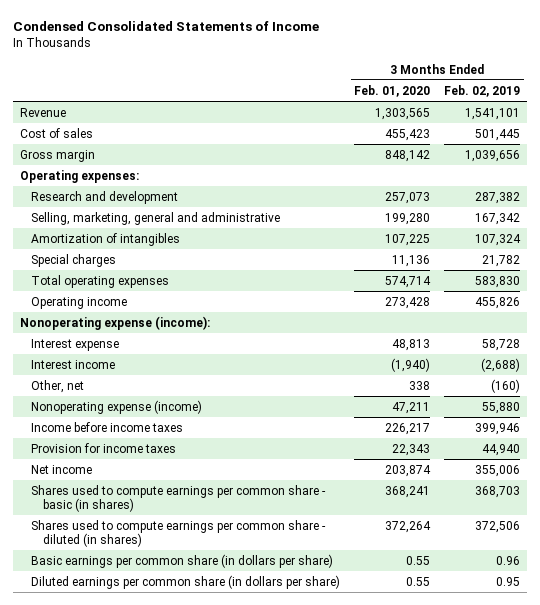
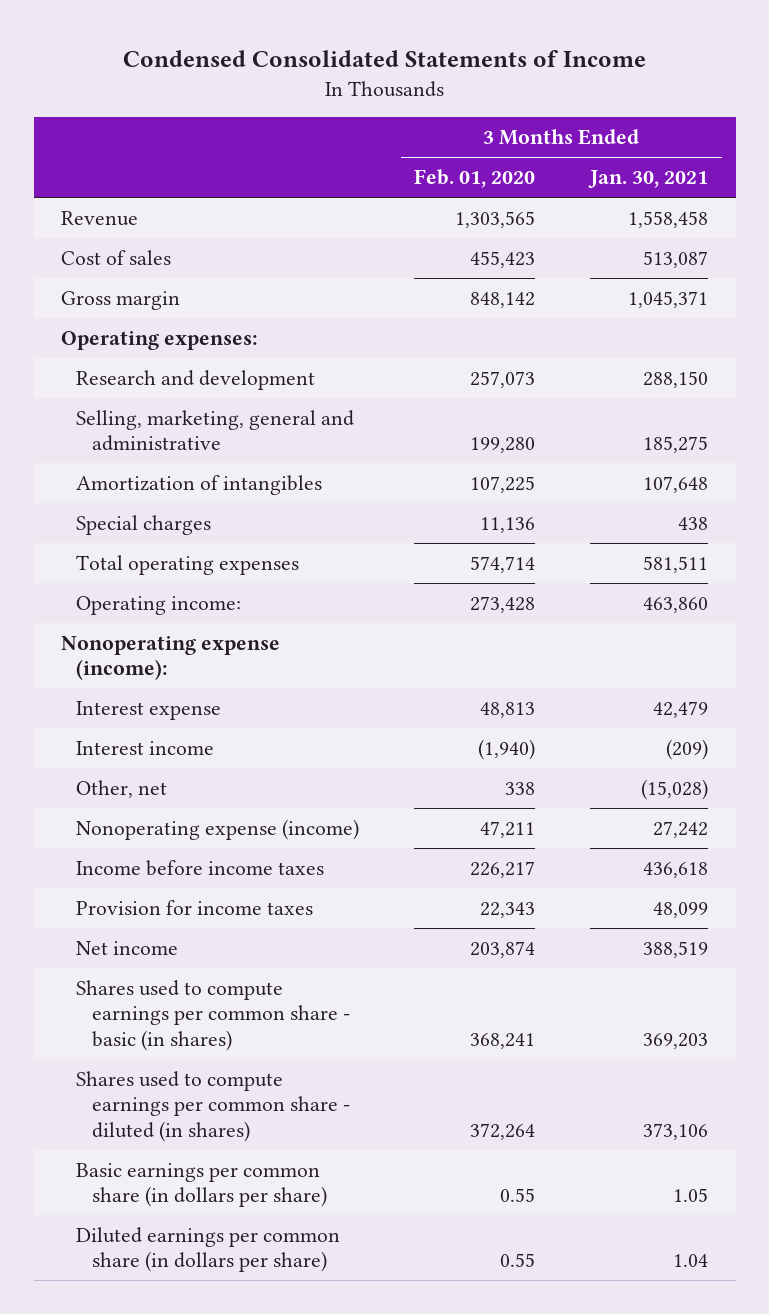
[444,84,521,97] Feb. 02, 2019 -> none
none -> [588,170,709,189] Jan. 30, 2021
[31,296,128,309] Operating income -> [76,595,242,615] Operating income:

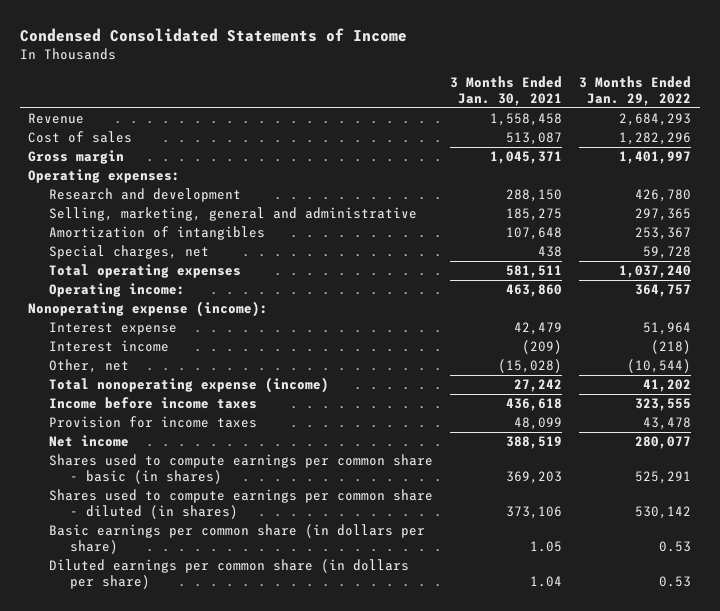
[414,169,536,189] Feb. 01, 2020 -> none
none -> [579,75,692,106] 3 Months Ended Jan. 29, 2022
[76,514,212,535] Special charges -> [49,245,210,260] Special charges, net
[76,818,360,840] Nonoperating expense (income) -> [49,377,330,394] Total nonoperating expense (income)

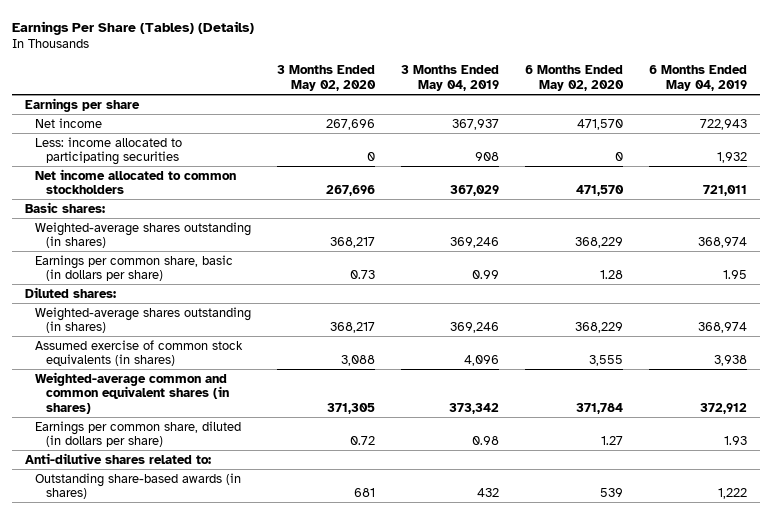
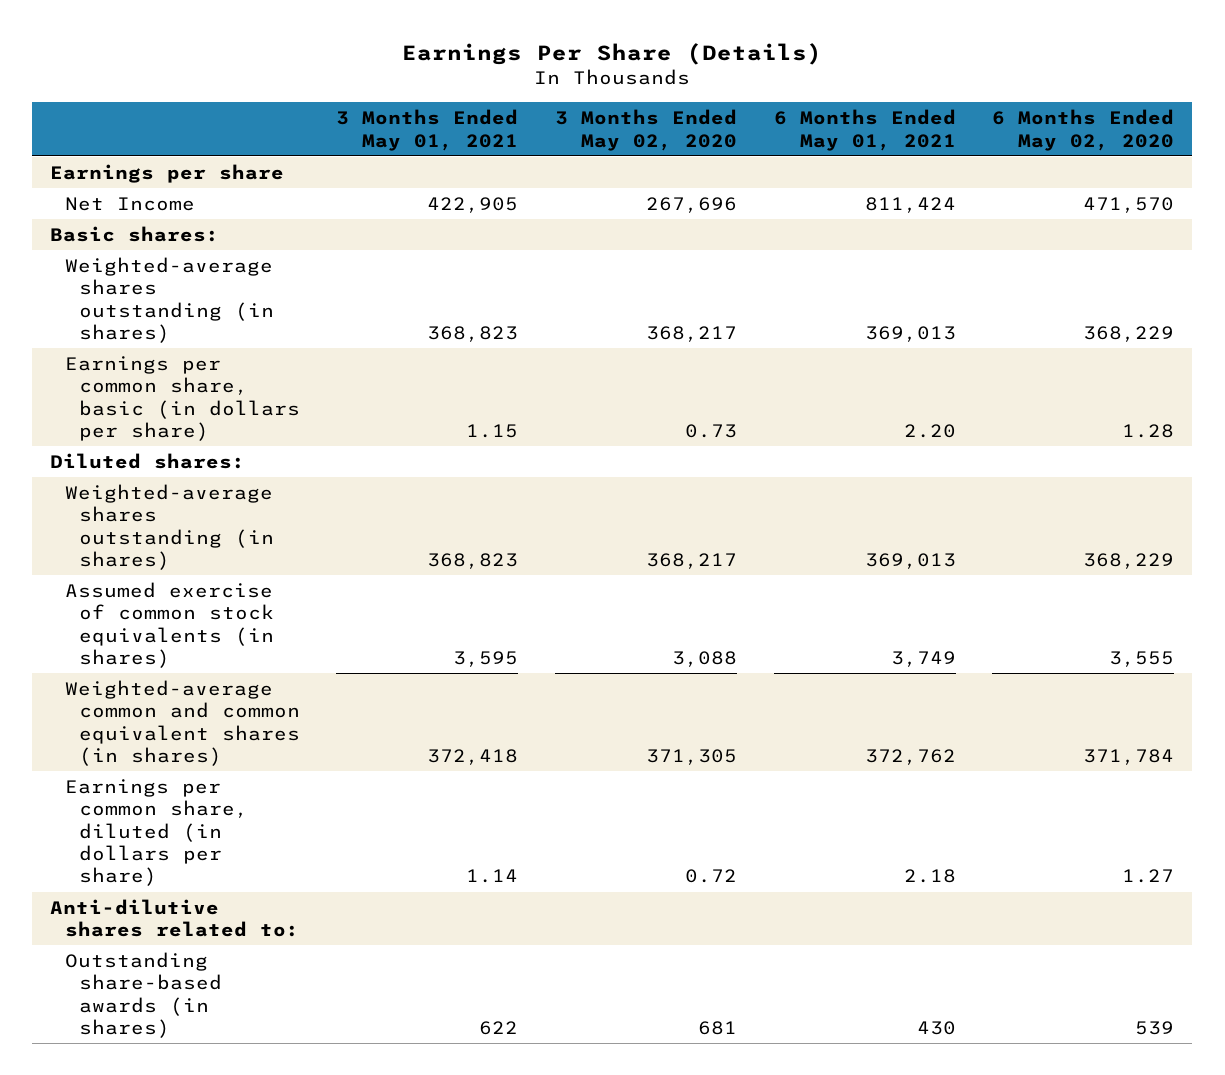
[12,20,255,35] Earnings Per Share (Tables) (Details) -> [402,43,823,66] Earnings Per Share (Details)
[401,65,500,91] 3 Months Ended May 04, 2019 -> none
[648,65,747,91] 6 Months Ended May 04, 2019 -> none
none -> [336,109,519,151] 3 Months Ended May 01, 2021
none -> [773,109,956,151] 6 Months Ended May 01, 2021
[35,136,183,166] Less: income allocated to participating securities -> none
[35,168,237,195] Net income allocated to common stockholders -> none
[35,117,103,128] Net income -> [64,196,195,211] Net Income

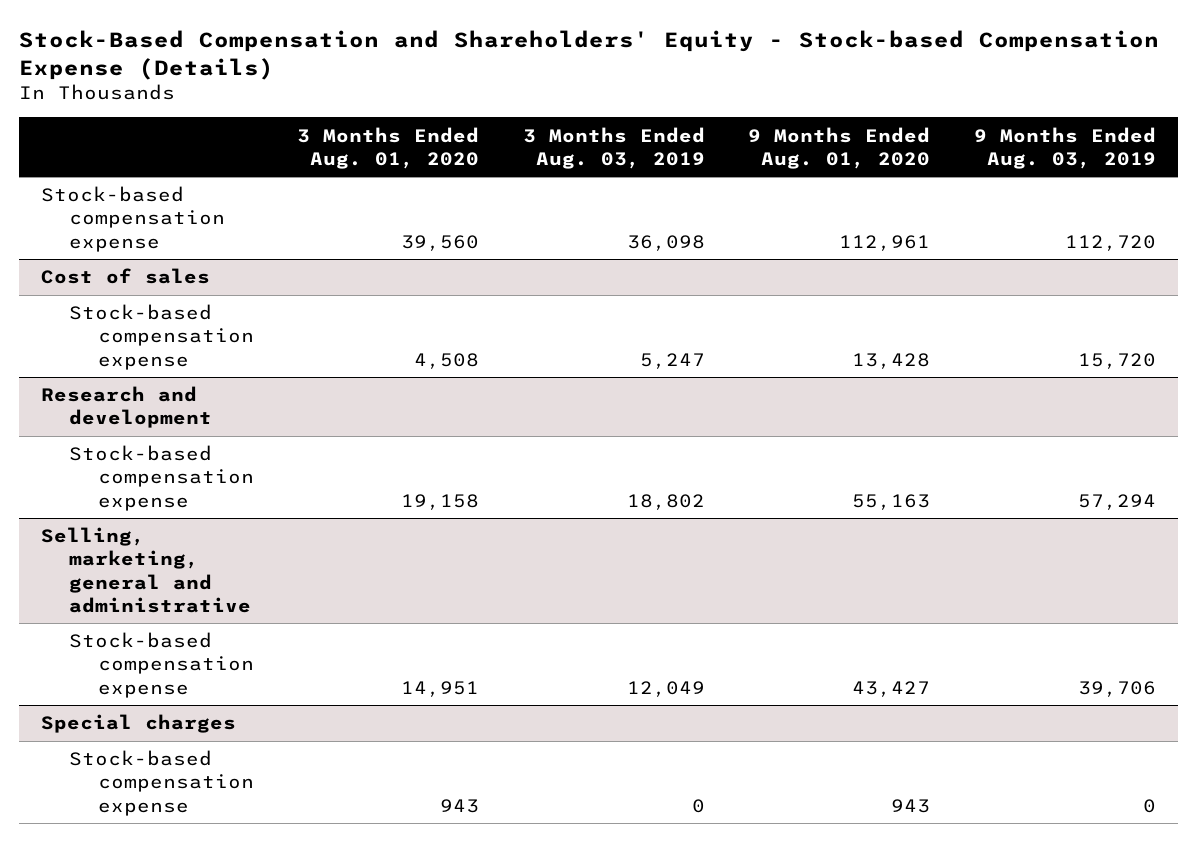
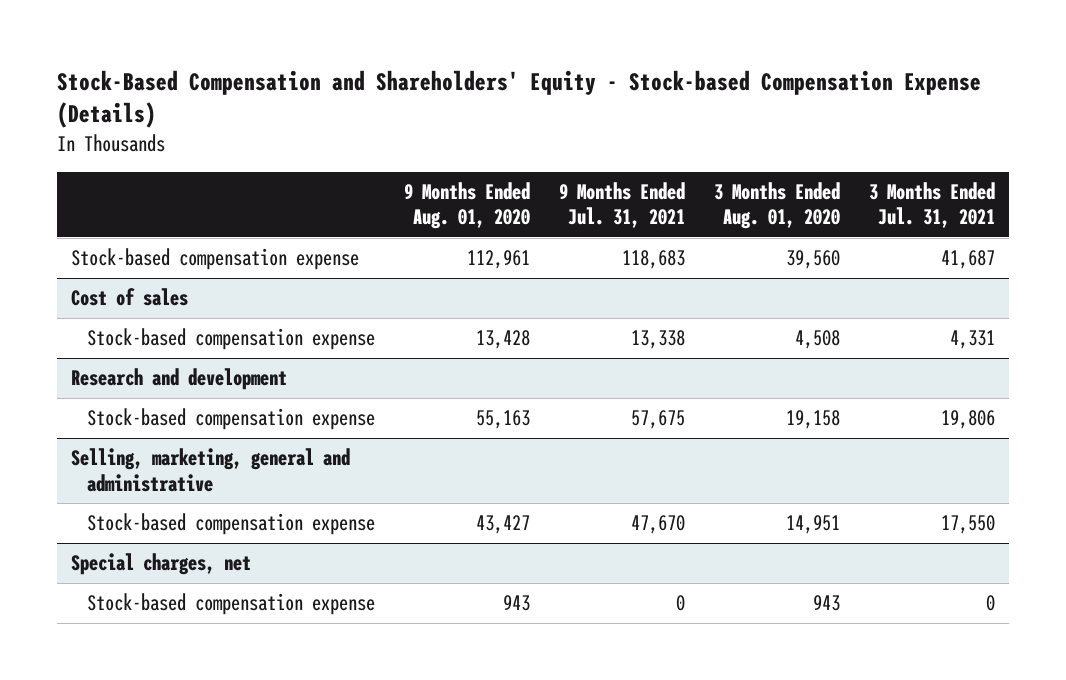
[522,126,705,169] 3 Months Ended Aug. 03, 2019 -> none
[973,126,1156,169] 9 Months Ended Aug. 03, 2019 -> none
none -> [558,181,685,229] 9 Months Ended Jul. 31, 2021
none -> [868,181,995,229] 3 Months Ended Jul. 31, 2021
[40,714,236,734] Special charges -> [71,553,252,576] Special charges, net

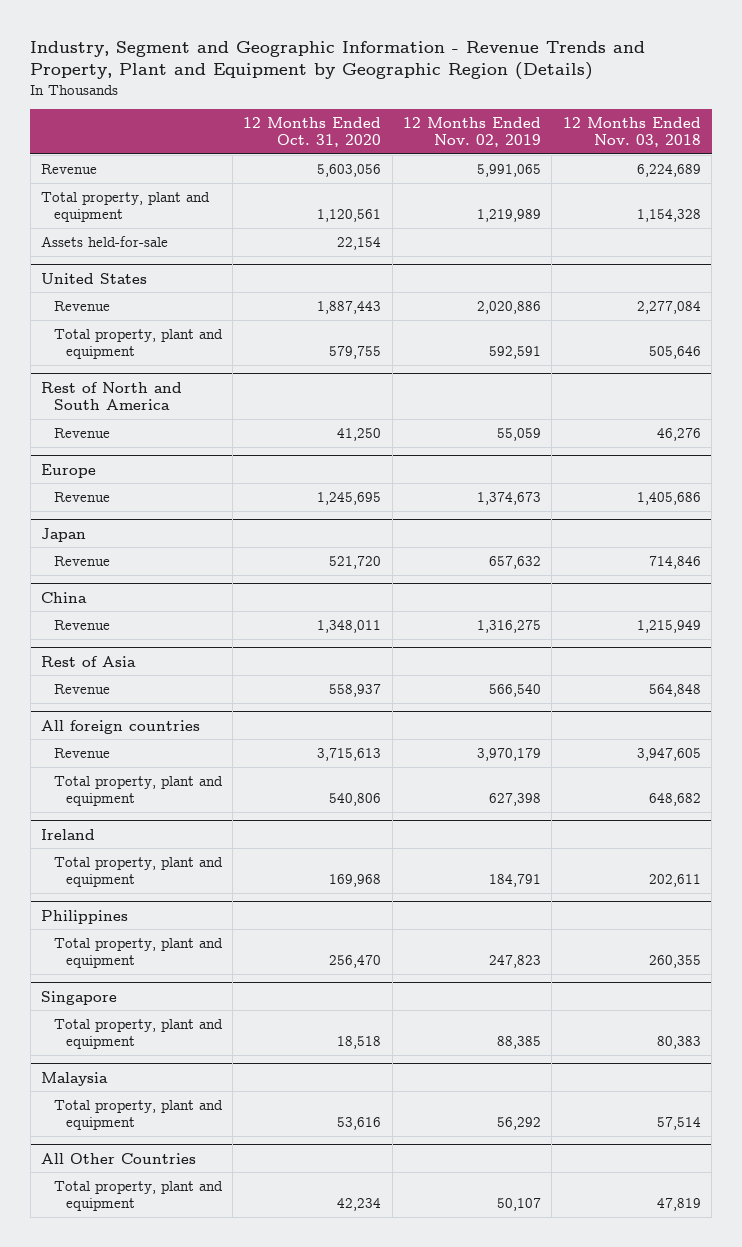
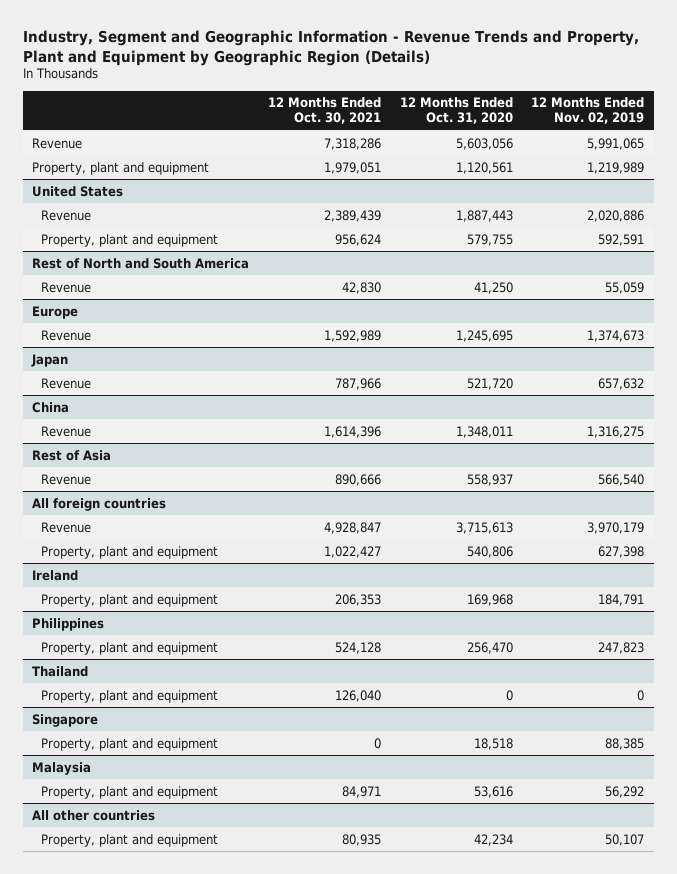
[562,116,701,148] 12 Months Ended Nov. 03, 2018 -> none
none -> [267,97,381,125] 12 Months Ended Oct. 30, 2021
[41,235,169,247] Assets held-for-sale -> none
[41,191,211,223] Total property, plant and equipment -> [32,161,210,175] Property, plant and equipment
[53,328,223,360] Total property, plant and equipment -> [41,233,219,247] Property, plant and equipment
[53,775,223,807] Total property, plant and equipment -> [41,545,219,559] Property, plant and equipment
[53,856,223,888] Total property, plant and equipment -> [41,593,219,607] Property, plant and equipment
[53,937,223,969] Total property, plant and equipment -> [41,641,219,655] Property, plant and equipment
none -> [32,665,89,677] Thailand
none -> [41,689,219,703] Property, plant and equipment
[53,1018,223,1050] Total property, plant and equipment -> [41,737,219,751] Property, plant and equipment
[53,1099,223,1131] Total property, plant and equipment -> [41,785,219,799] Property, plant and equipment
[41,1152,197,1164] All Other Countries -> [32,809,156,821] All other countries
[53,1180,223,1212] Total property, plant and equipment -> [41,833,219,847] Property, plant and equipment

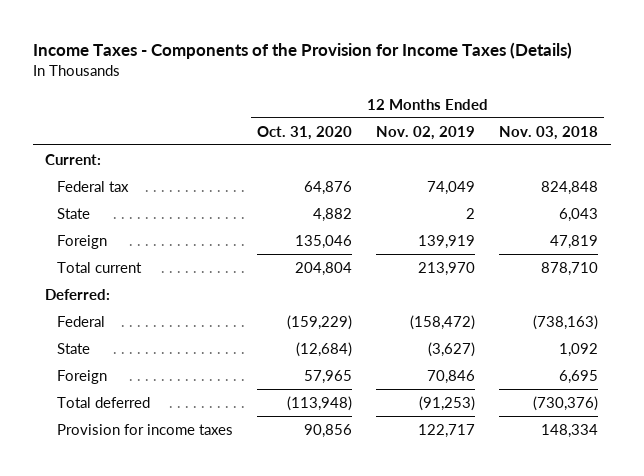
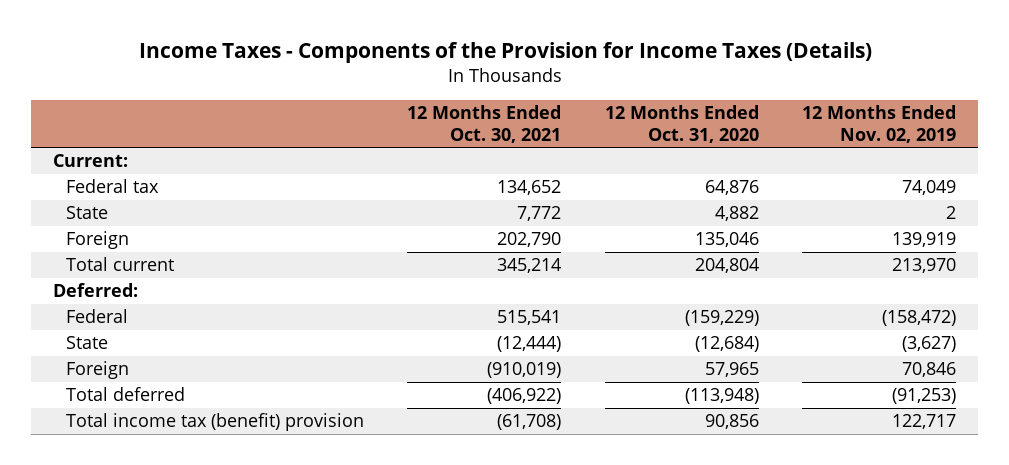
[499,125,599,140] Nov. 03, 2018 -> none
none -> [407,105,562,143] 12 Months Ended Oct. 30, 2021
[56,423,233,435] Provision for income taxes -> [65,413,364,432] Total income tax (benefit) provision

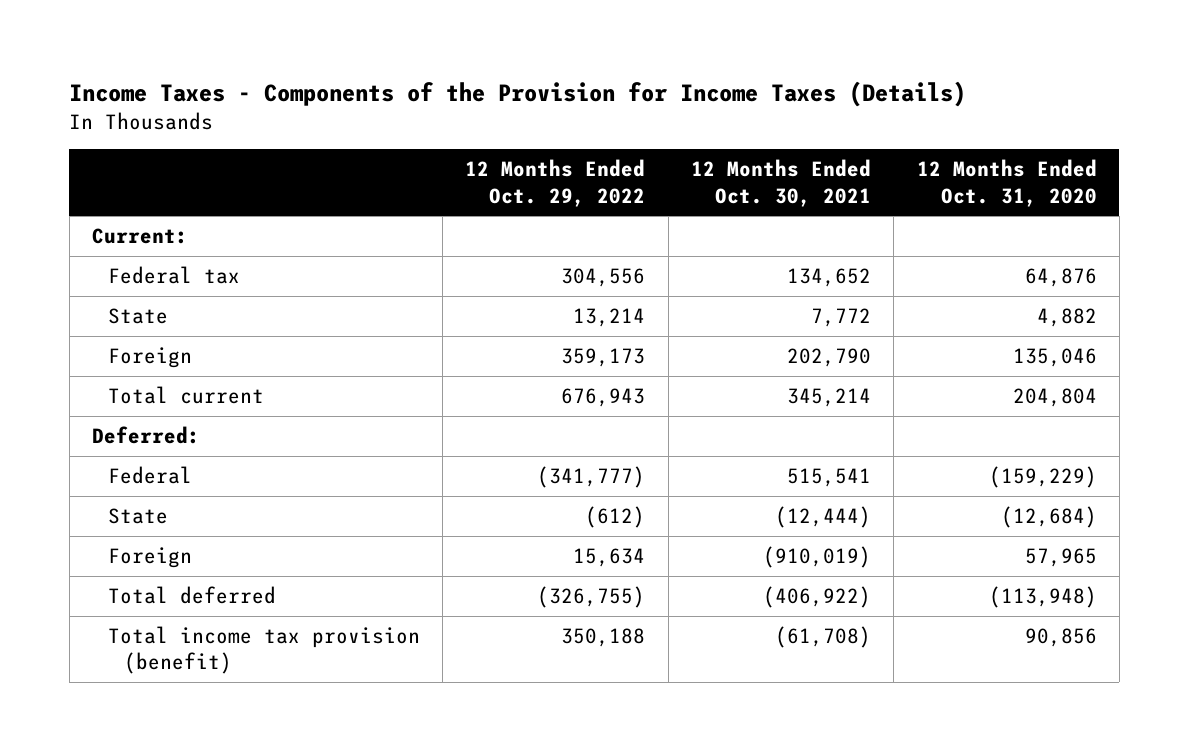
[802,105,957,143] 12 Months Ended Nov. 02, 2019 -> none
none -> [465,159,646,207] 12 Months Ended Oct. 29, 2022
[65,413,364,432] Total income tax (benefit) provision -> [107,626,420,675] Total income tax provision (benefit)

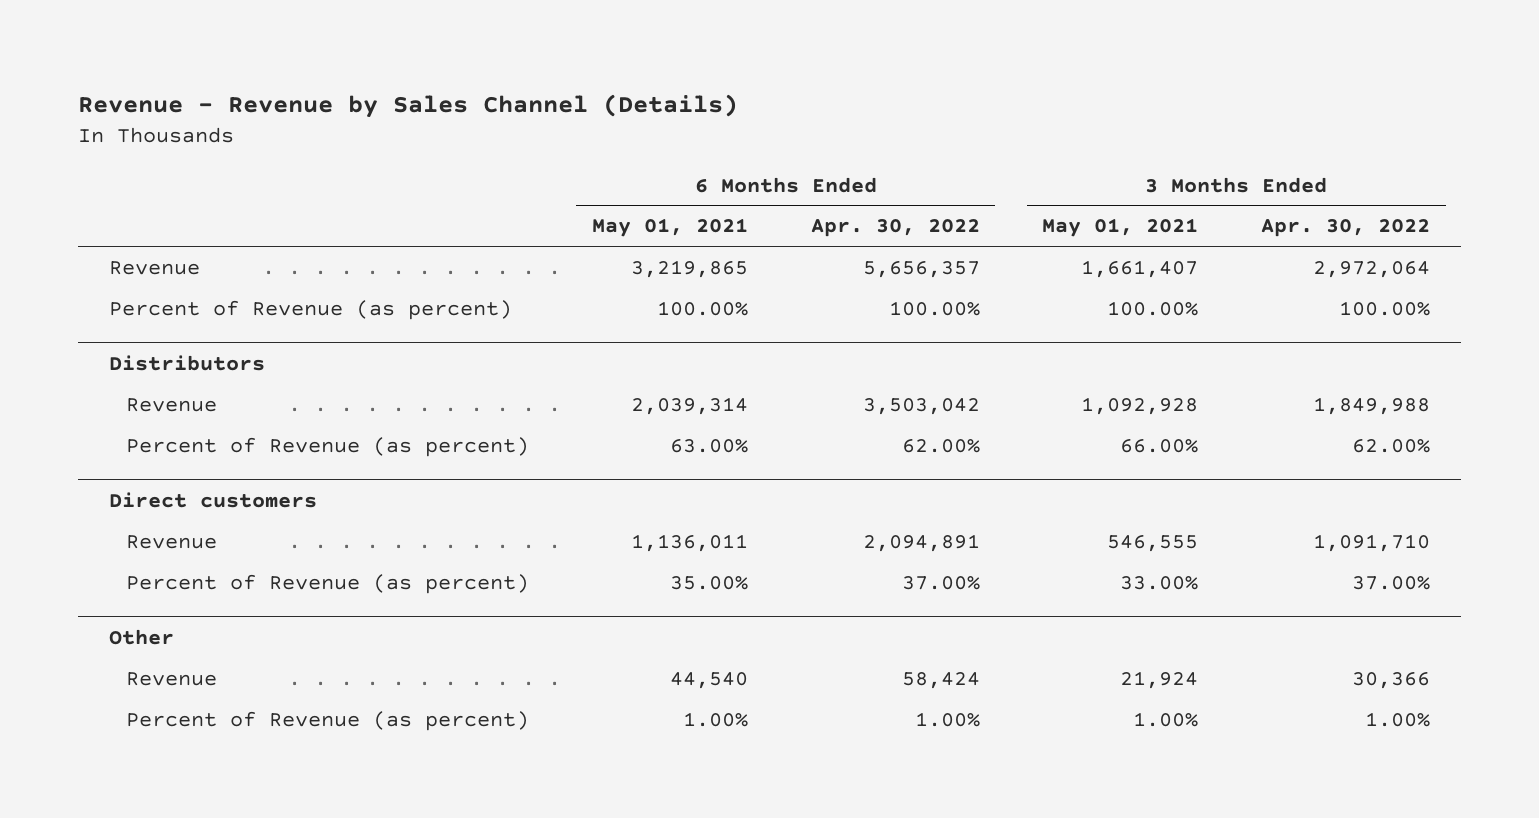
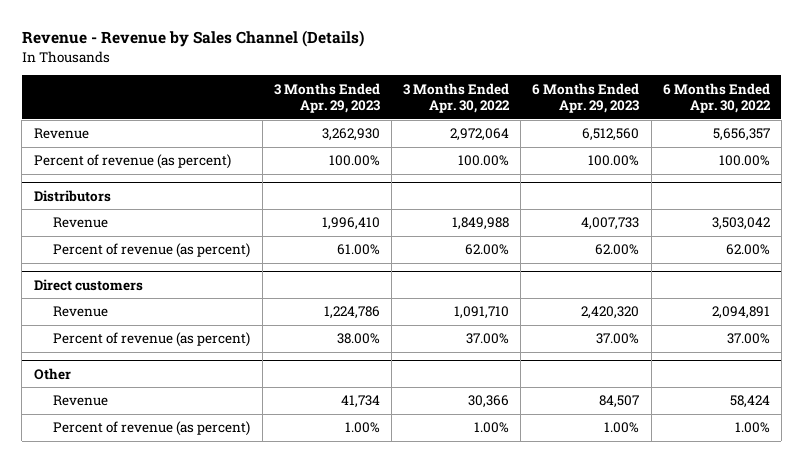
[591,218,748,238] May 01, 2021 -> none
[1042,218,1199,238] May 01, 2021 -> none
none -> [273,82,380,114] 3 Months Ended Apr. 29, 2023
none -> [532,82,640,114] 6 Months Ended Apr. 29, 2023
[109,299,513,320] Percent of Revenue (as percent) -> [33,154,231,170] Percent of revenue (as percent)
[126,436,530,457] Percent of Revenue (as percent) -> [53,243,251,259] Percent of revenue (as percent)
[126,573,530,594] Percent of Revenue (as percent) -> [53,332,251,348] Percent of revenue (as percent)
[126,710,530,731] Percent of Revenue (as percent) -> [53,421,251,437] Percent of revenue (as percent)

